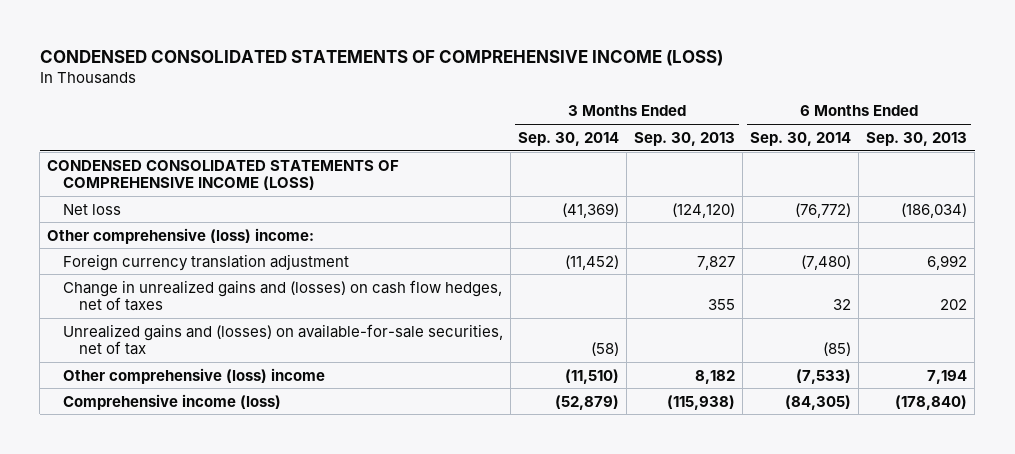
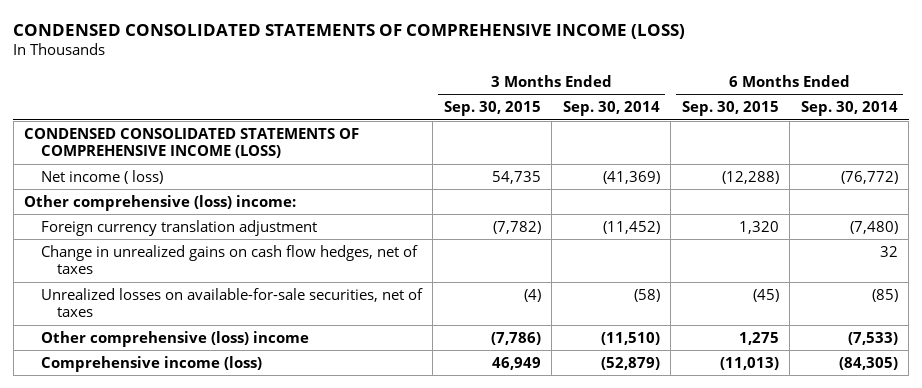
[634,131,736,146] Sep. 30, 2013 -> none
[866,131,968,146] Sep. 30, 2013 -> none
none -> [443,101,541,117] Sep. 30, 2015
none -> [681,101,779,117] Sep. 30, 2015
[63,203,122,215] Net loss -> [40,169,163,184] Net income ( loss)
[63,279,503,312] Change in unrealized gains and (losses) on cash flow hedges, net of taxes -> [40,244,418,275] Change in unrealized gains on cash flow hedges, net of taxes
[63,323,504,356] Unrealized gains and (losses) on available-for-sale securities, net of tax -> [40,287,423,318] Unrealized losses on available-for-sale securities, net of taxes

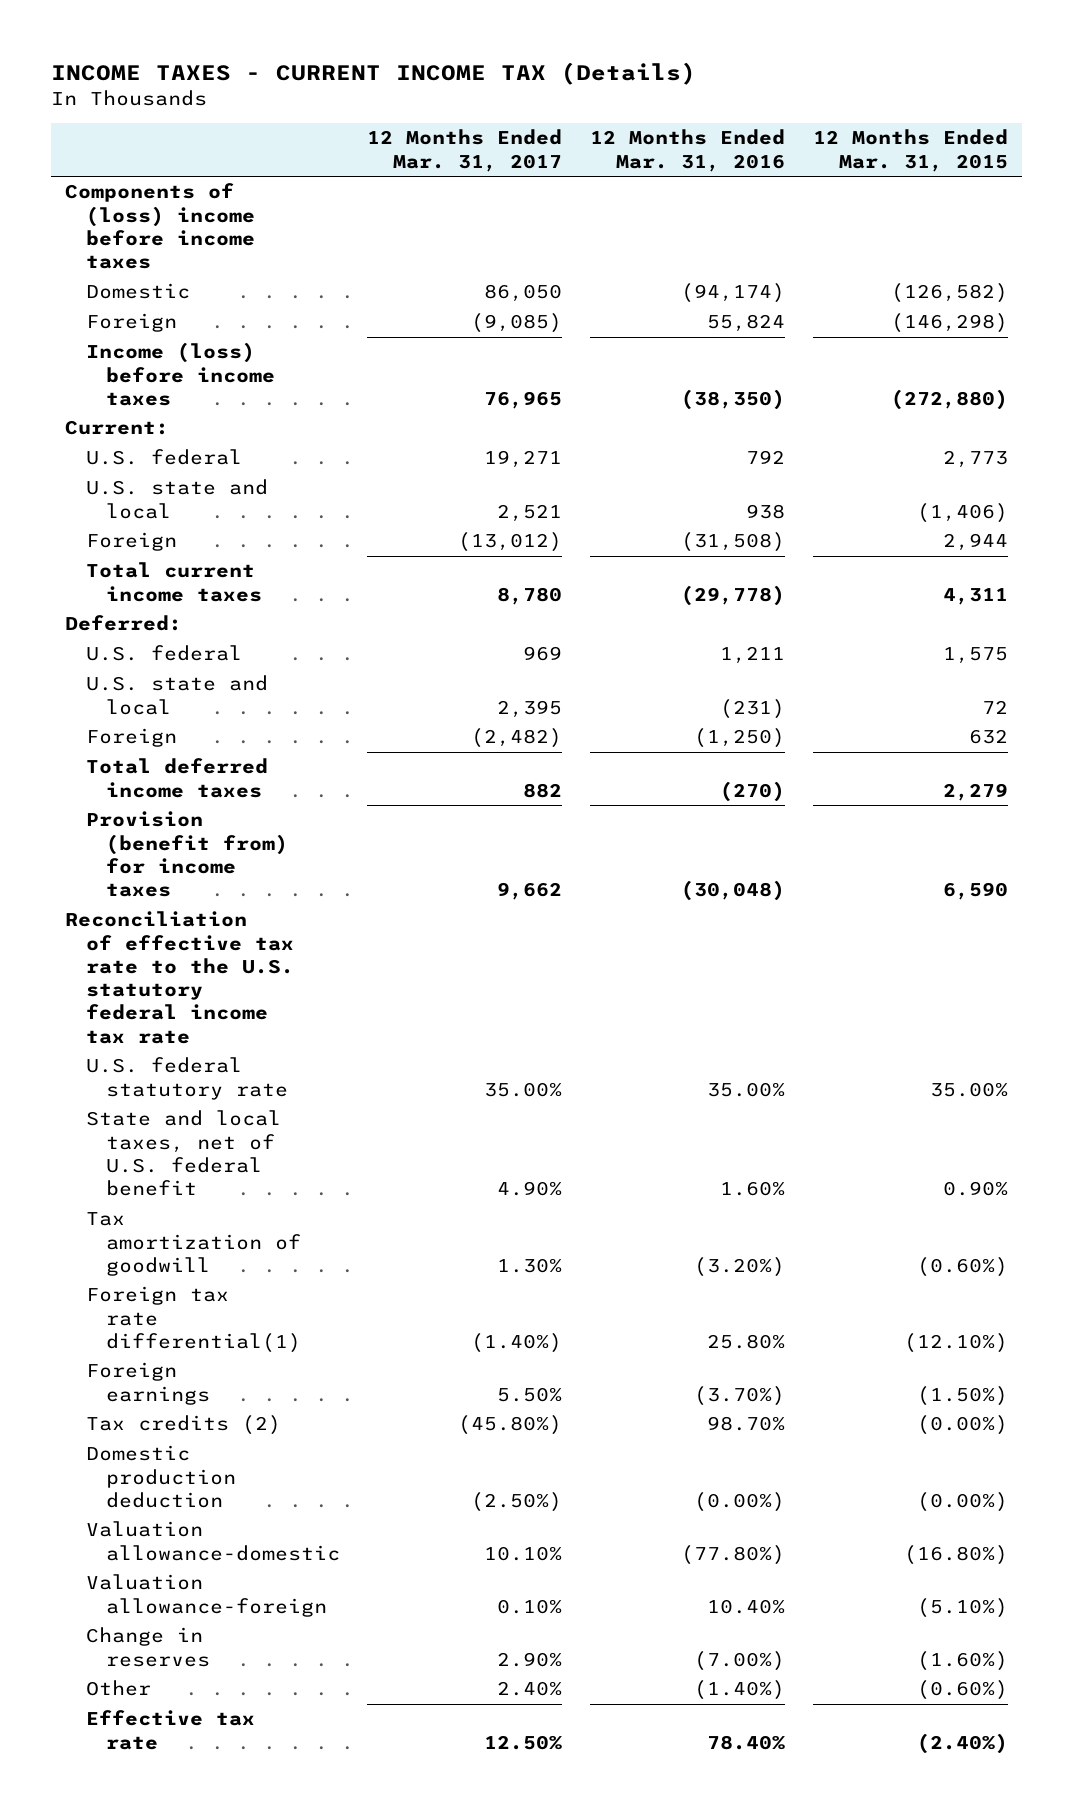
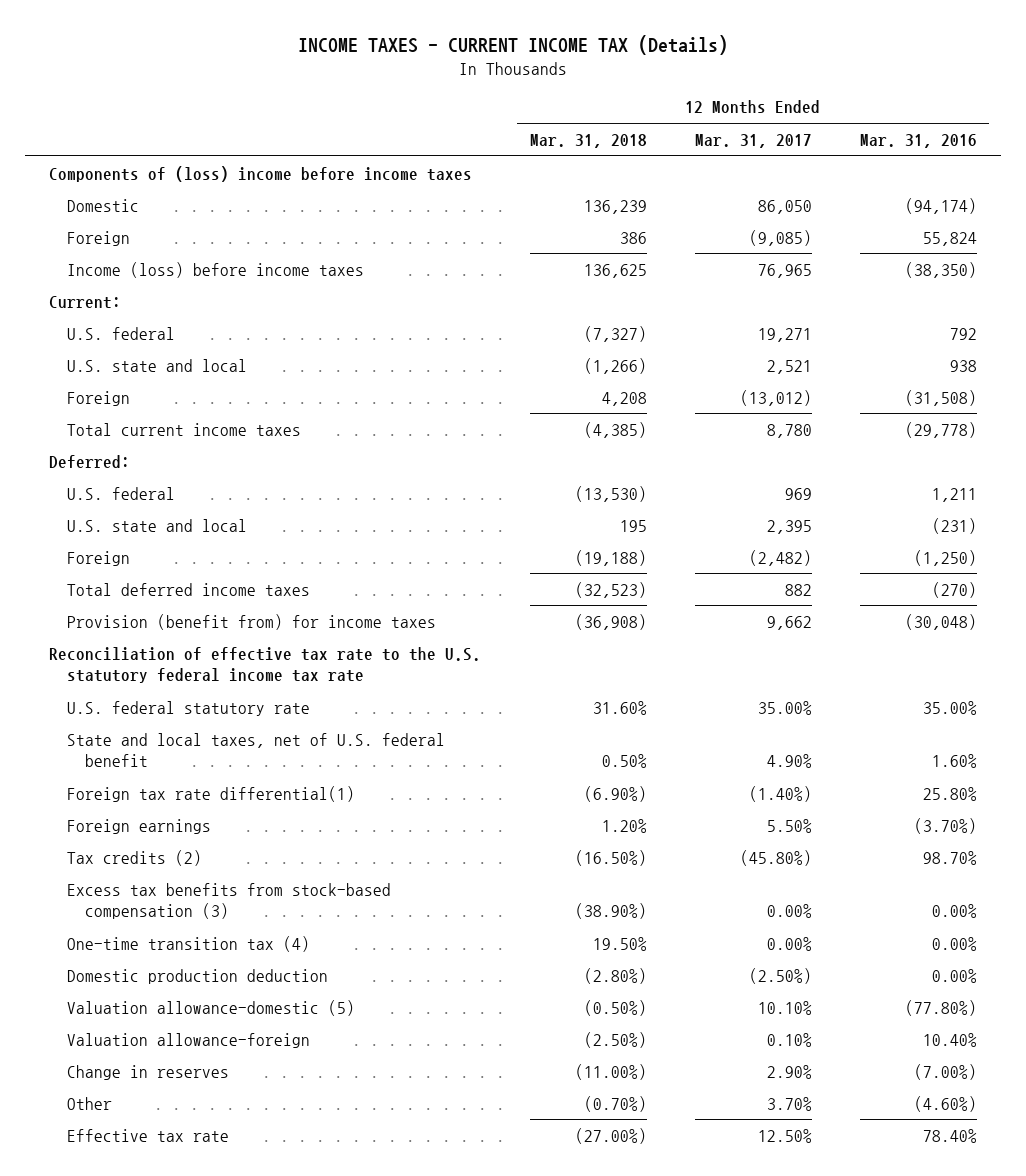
[812,129,1008,172] 12 Months Ended Mar. 31, 2015 -> none
none -> [529,133,647,148] Mar. 31, 2018
[85,1212,301,1276] Tax amortization of goodwill -> none
none -> [67,882,392,919] Excess tax benefits from stock-based compensation (3)
none -> [67,935,311,952] One-time transition tax (4)
[694,1491,786,1512] (0.00%) -> [931,968,977,983] 0.00%
[85,1521,340,1561] Valuation allowance-domestic -> [67,999,356,1016] Valuation allowance-domestic (5)
[497,1681,563,1697] 2.40% -> [766,1096,812,1111] 3.70%
[694,1680,786,1701] (1.40%) -> [913,1095,977,1112] (4.60%)

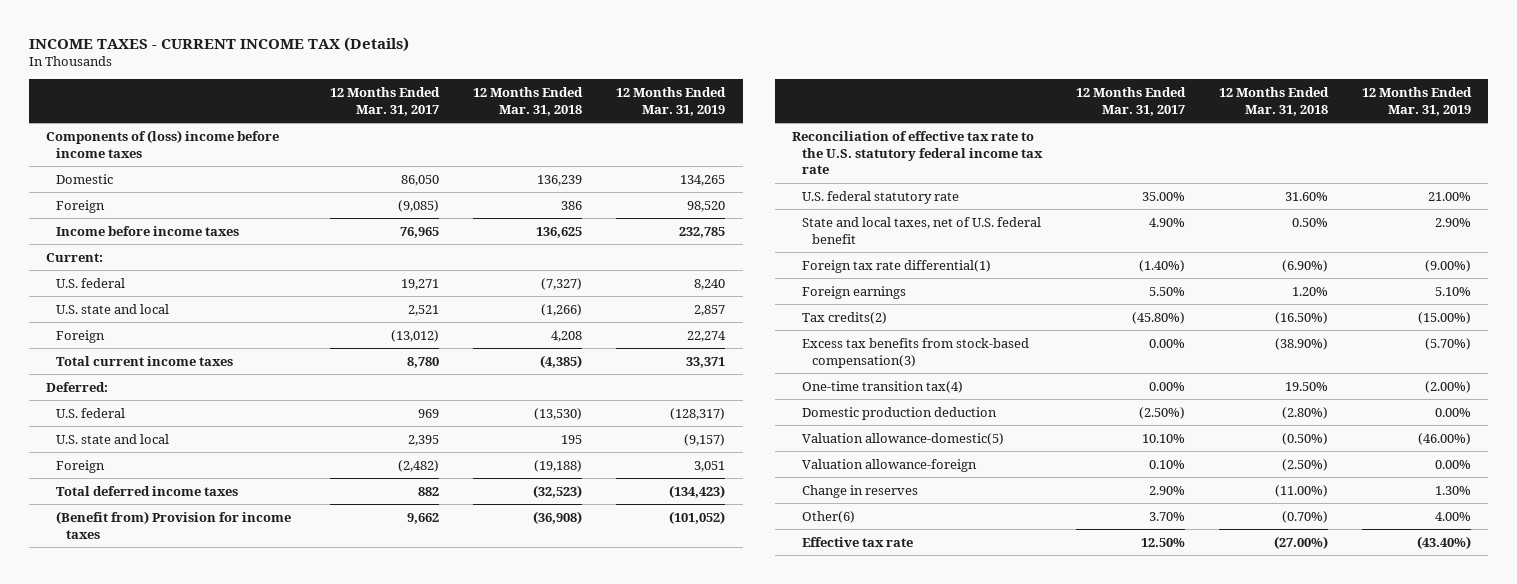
[859,133,977,148] Mar. 31, 2016 -> none
none -> [616,87,727,116] 12 Months Ended Mar. 31, 2019
[67,261,365,278] Income (loss) before income taxes -> [55,225,239,236] Income before income taxes
[67,613,437,630] Provision (benefit from) for income taxes -> [55,510,291,539] (Benefit from) Provision for income taxes
[67,849,203,866] Tax credits (2) -> [801,311,887,324] Tax credits(2)
[67,882,392,919] Excess tax benefits from stock-based compensation (3) -> [801,337,1029,368] Excess tax benefits from stock-based compensation(3)
[67,935,311,952] One-time transition tax (4) -> [801,380,963,393] One-time transition tax(4)
[67,999,356,1016] Valuation allowance-domestic (5) -> [801,432,1004,445] Valuation allowance-domestic(5)
[67,1096,113,1110] Other -> [801,510,855,523] Other(6)

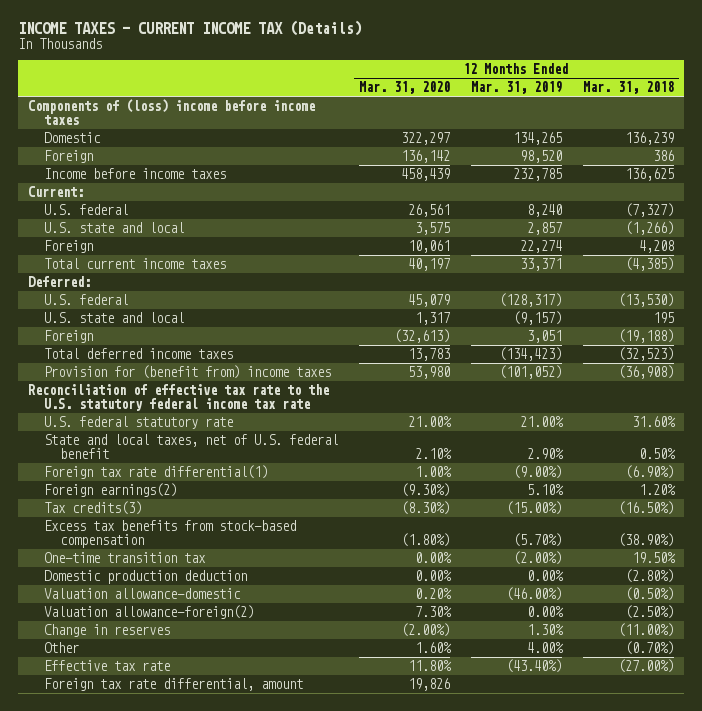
[330,87,441,116] 12 Months Ended Mar. 31, 2017 -> none
none -> [358,81,450,95] Mar. 31, 2020
[55,510,291,539] (Benefit from) Provision for income taxes -> [44,365,332,380] Provision for (benefit from) income taxes
[801,285,906,299] Foreign earnings -> [44,483,178,498] Foreign earnings(2)
[801,311,887,324] Tax credits(2) -> [44,501,143,516] Tax credits(3)
[801,337,1029,368] Excess tax benefits from stock-based compensation(3) -> [44,520,297,548] Excess tax benefits from stock-based compensation
[801,380,963,393] One-time transition tax(4) -> [44,552,207,564] One-time transition tax
[801,432,1004,445] Valuation allowance-domestic(5) -> [44,588,242,600] Valuation allowance-domestic
[801,458,977,472] Valuation allowance-foreign -> [44,605,255,620] Valuation allowance-foreign(2)
[801,510,855,523] Other(6) -> [44,642,80,654] Other
none -> [44,678,304,692] Foreign tax rate differential, amount

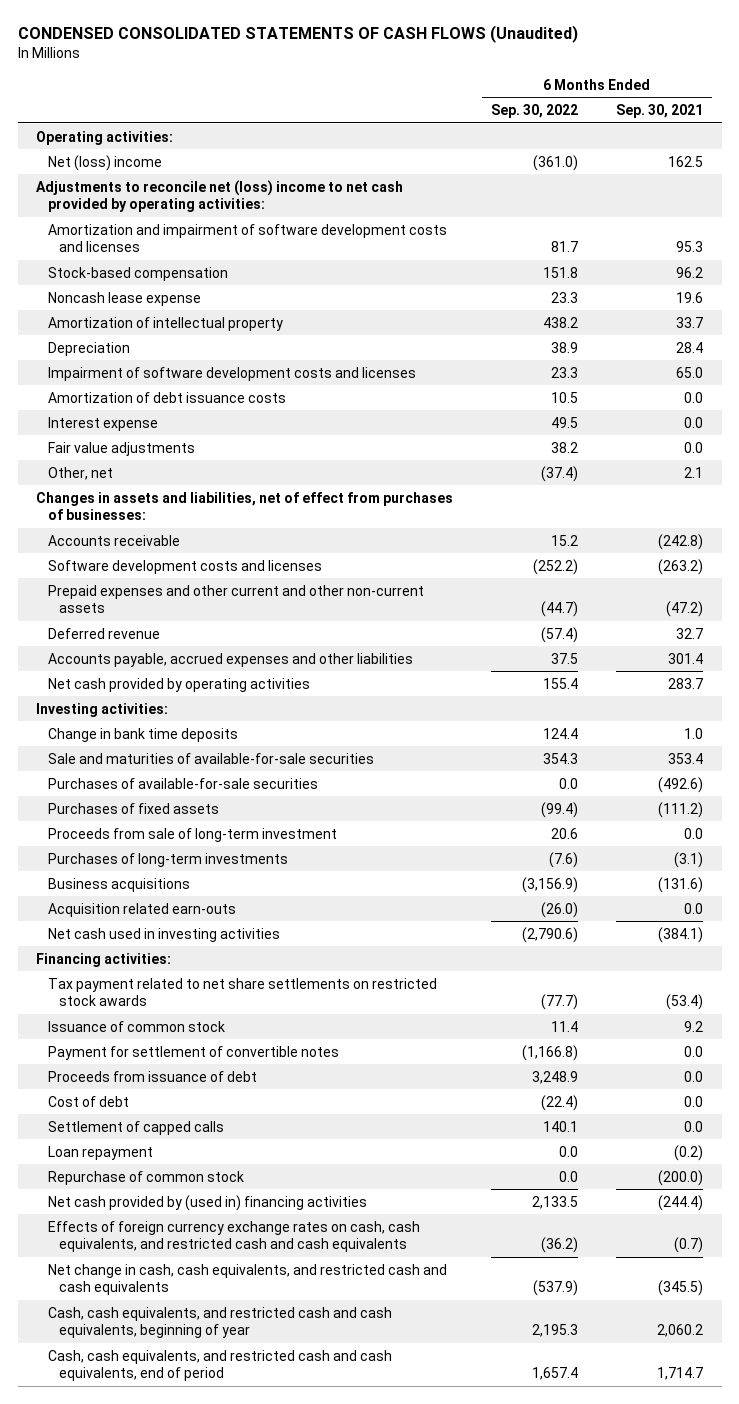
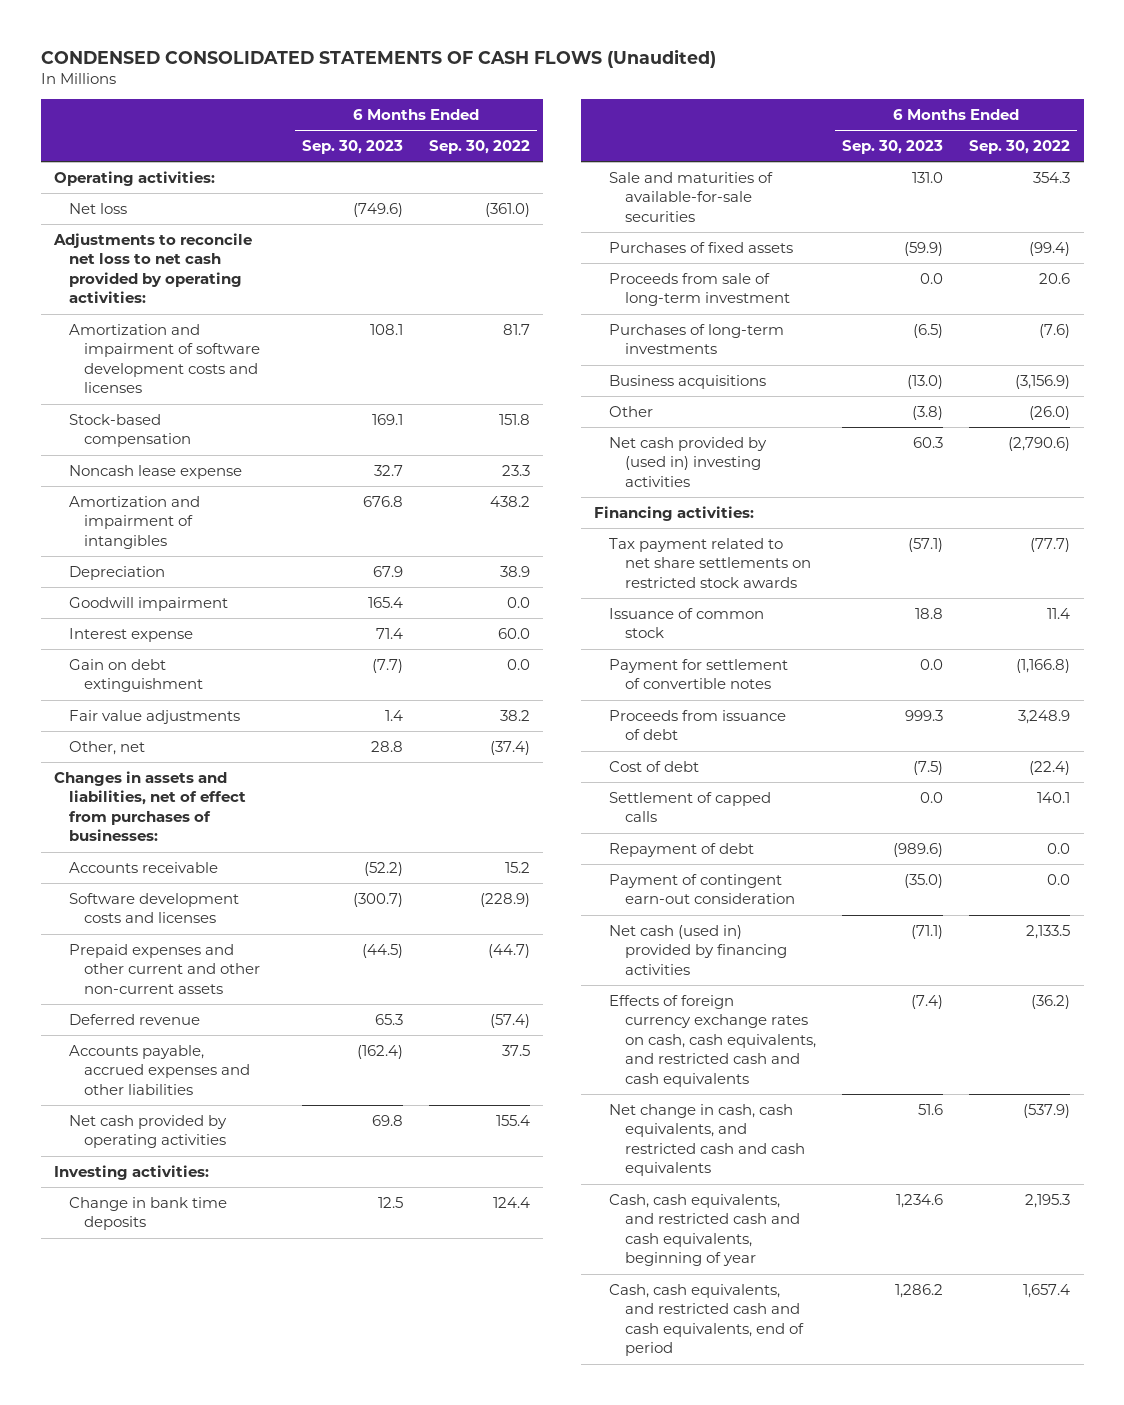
[615,103,703,118] Sep. 30, 2021 -> none
none -> [301,140,403,155] Sep. 30, 2023
[47,154,162,171] Net (loss) income -> [69,202,128,214] Net loss
[36,179,404,212] Adjustments to reconcile net (loss) income to net cash provided by operating activities: -> [52,232,252,304] Adjustments to reconcile net loss to net cash provided by operating activities:
[47,316,283,331] Amortization of intellectual property -> [69,495,201,549] Amortization and impairment of intangibles
[47,366,416,381] Impairment of software development costs and licenses -> none
[47,391,286,403] Amortization of debt issuance costs -> none
none -> [69,596,229,611] Goodwill impairment
[551,416,579,428] 49.5 -> [498,627,531,639] 60.0
none -> [69,658,204,693] Gain on debt extinguishment
[533,558,579,575] (252.2) -> [480,892,531,907] (228.9)
[47,777,318,789] Purchases of available-for-sale securities -> none
[47,902,236,917] Acquisition related earn-outs -> none
none -> [609,405,654,417] Other
[47,927,280,942] Net cash used in investing activities -> [609,436,768,487] Net cash provided by (used in) investing activities
[47,1145,153,1160] Loan repayment -> none
[47,1170,244,1185] Repurchase of common stock -> none
none -> [609,842,755,857] Repayment of debt
none -> [609,873,795,905] Payment of contingent earn-out consideration
[47,1194,367,1211] Net cash provided by (used in) financing activities -> [609,924,787,975] Net cash (used in) provided by financing activities

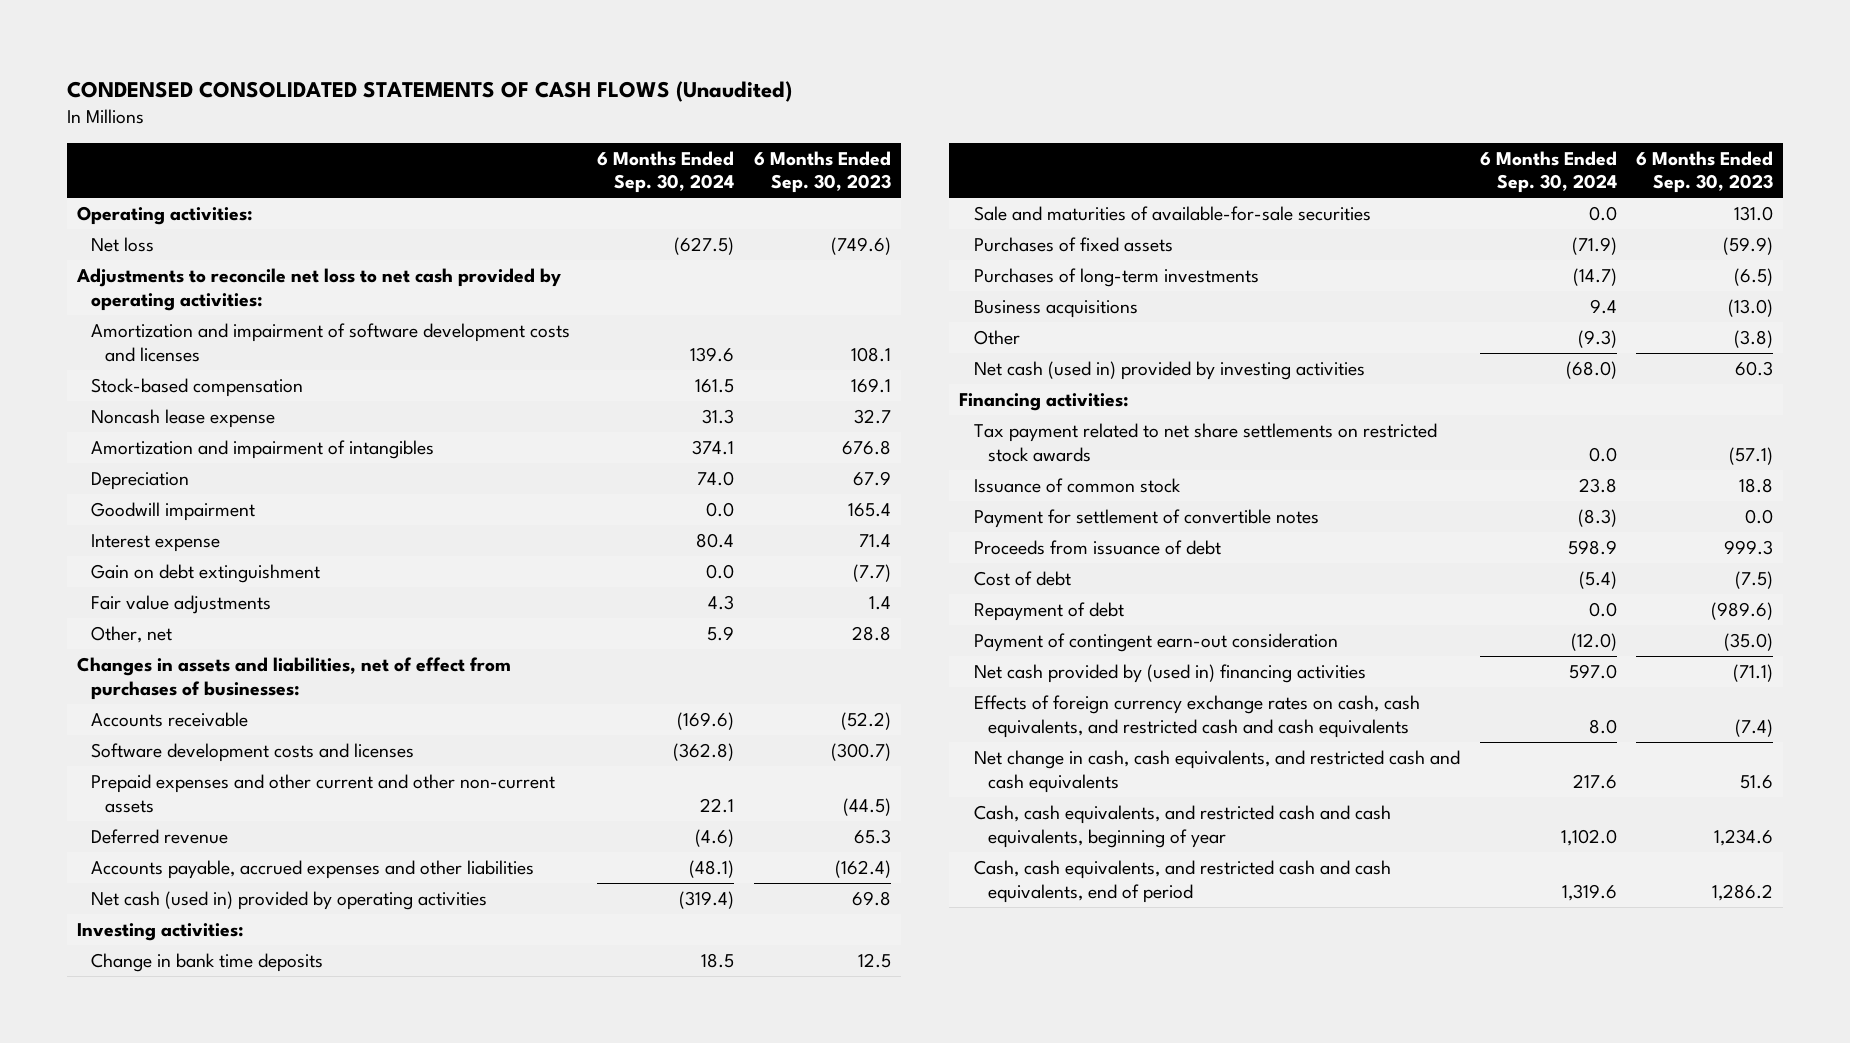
[429,140,531,155] Sep. 30, 2022 -> none
none -> [596,150,734,194] 6 Months Ended Sep. 30, 2024
[69,1114,228,1149] Net cash provided by operating activities -> [90,890,487,910] Net cash (used in) provided by operating activities
[609,272,790,307] Proceeds from sale of long-term investment -> none
[609,436,768,487] Net cash provided by (used in) investing activities -> [973,360,1365,380] Net cash (used in) provided by investing activities
[609,791,772,823] Settlement of capped calls -> none
[609,924,787,975] Net cash (used in) provided by financing activities -> [973,663,1366,683] Net cash provided by (used in) financing activities

